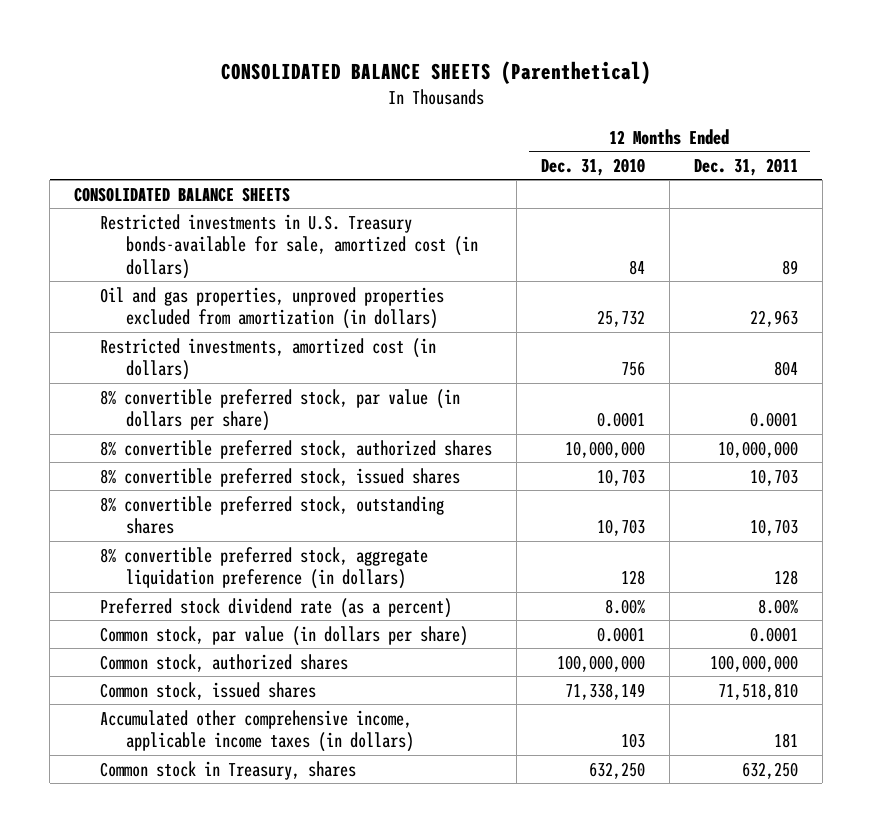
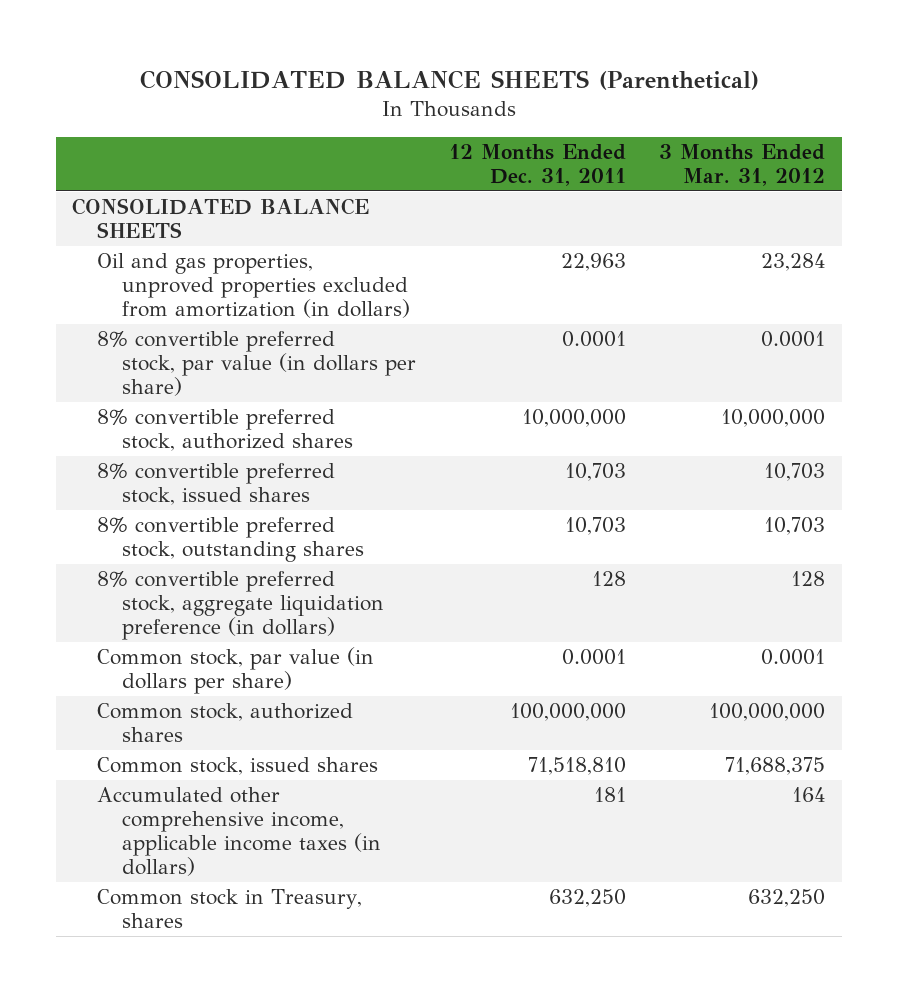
[540,157,645,176] Dec. 31, 2010 -> none
none -> [659,143,826,186] 3 Months Ended Mar. 31, 2012
[100,213,479,279] Restricted investments in U.S. Treasury bonds-available for sale, amortized cost (in dollars) -> none
[100,337,437,381] Restricted investments, amortized cost (in dollars) -> none
[100,597,453,618] Preferred stock dividend rate (as a percent) -> none

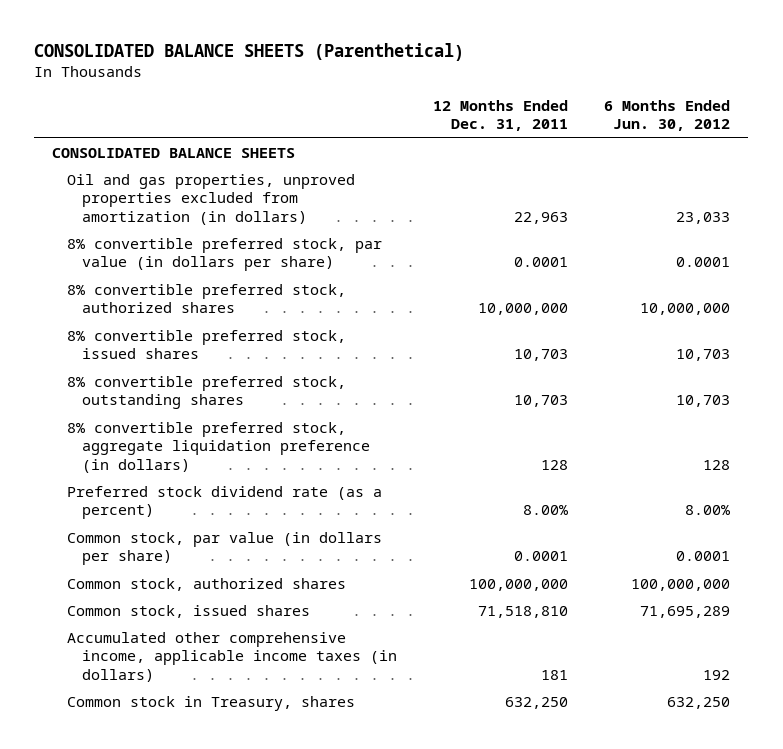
[659,143,826,186] 3 Months Ended Mar. 31, 2012 -> none
none -> [604,99,731,132] 6 Months Ended Jun. 30, 2012
none -> [67,486,383,520] Preferred stock dividend rate (as a percent)

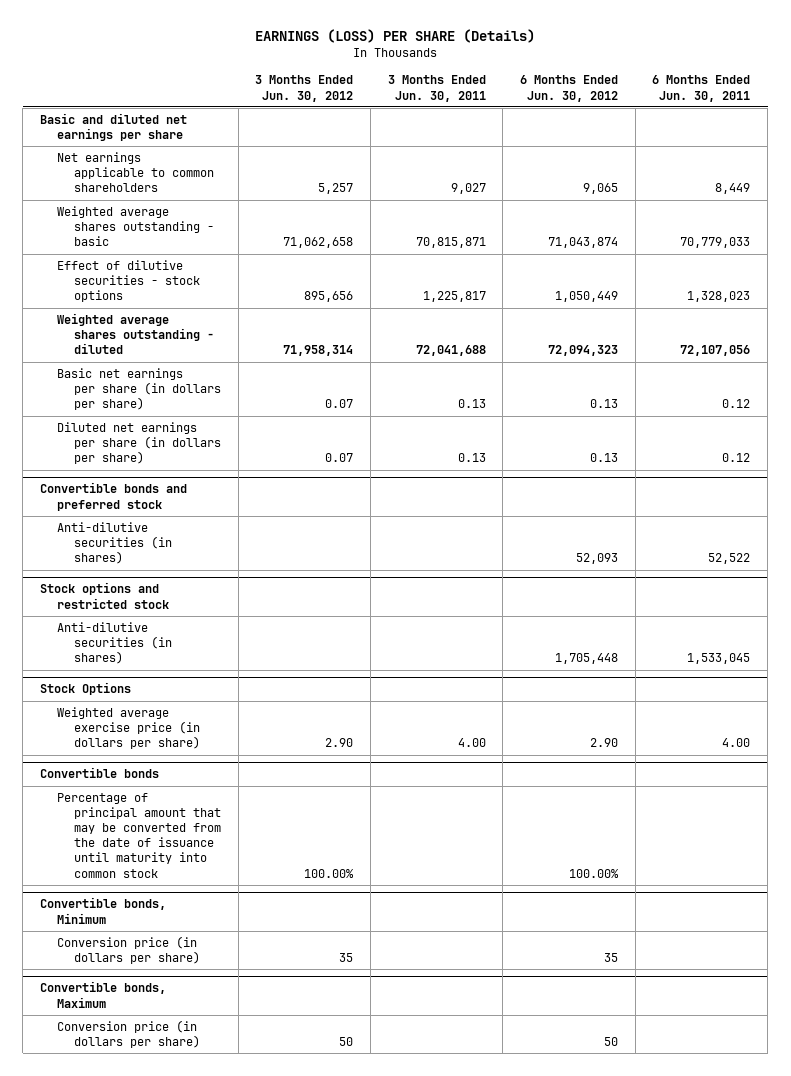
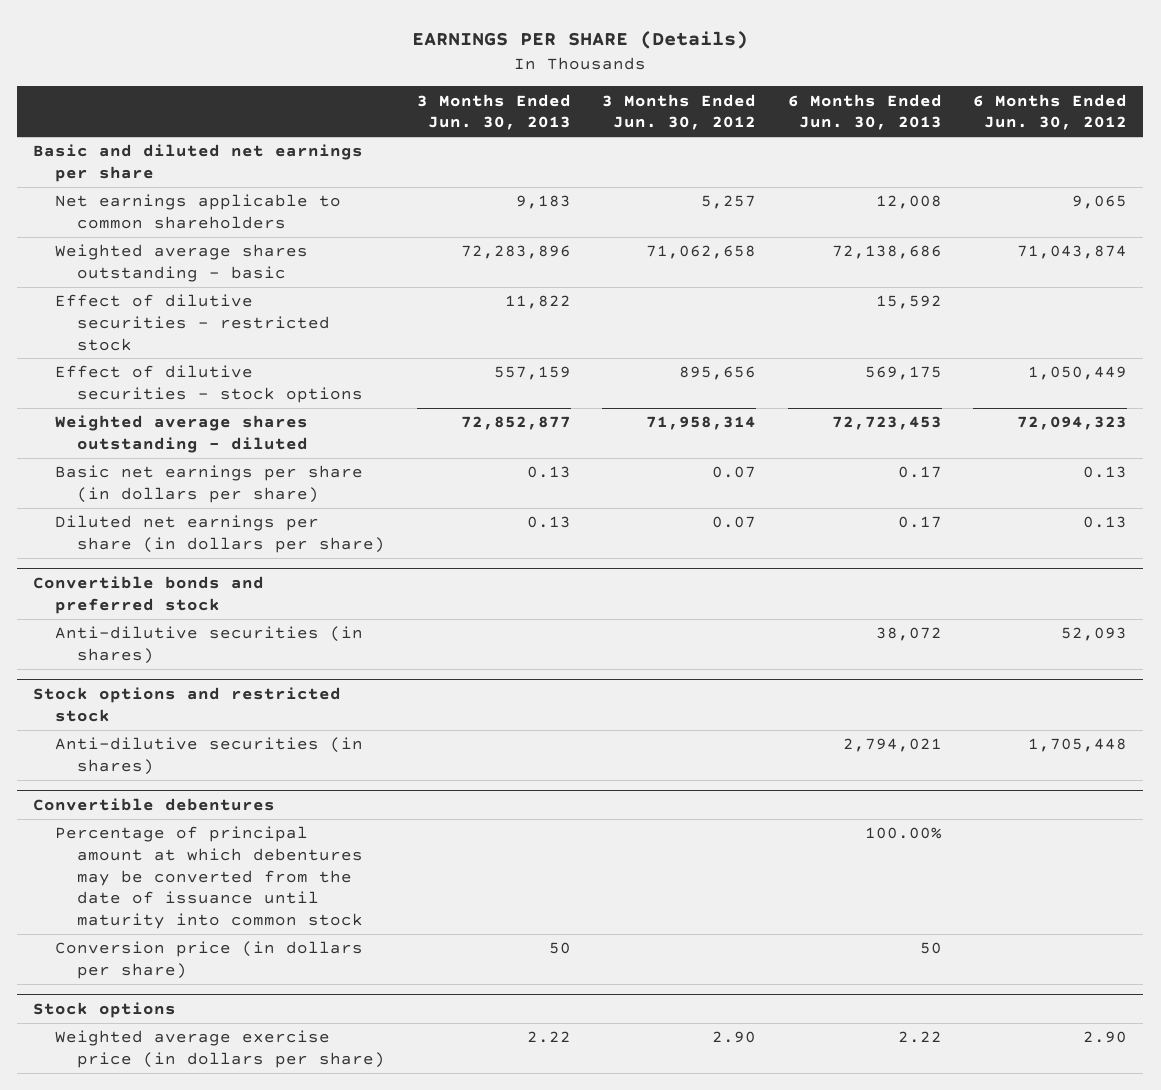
[255,29,536,44] EARNINGS (LOSS) PER SHARE (Details) -> [412,30,749,49] EARNINGS PER SHARE (Details)
[387,75,486,102] 3 Months Ended Jun. 30, 2011 -> none
[652,75,751,102] 6 Months Ended Jun. 30, 2011 -> none
none -> [416,93,571,131] 3 Months Ended Jun. 30, 2013
none -> [787,93,942,131] 6 Months Ended Jun. 30, 2013
none -> [55,294,331,351] Effect of dilutive securities - restricted stock
none -> [33,798,276,812] Convertible debentures
none -> [55,826,364,929] Percentage of principal amount at which debentures may be converted from the date of issuance until maturity into common stock
none -> [55,941,364,979] Conversion price (in dollars per share)
[40,682,132,696] Stock Options -> [33,1002,177,1019] Stock options
[40,767,160,779] Convertible bonds -> none
[56,792,221,878] Percentage of principal amount that may be converted from the date of issuance until maturity into common stock -> none
[40,897,167,924] Convertible bonds, Minimum -> none
[56,935,200,965] Conversion price (in dollars per share) -> none
[40,981,167,1008] Convertible bonds, Maximum -> none
[56,1019,200,1049] Conversion price (in dollars per share) -> none

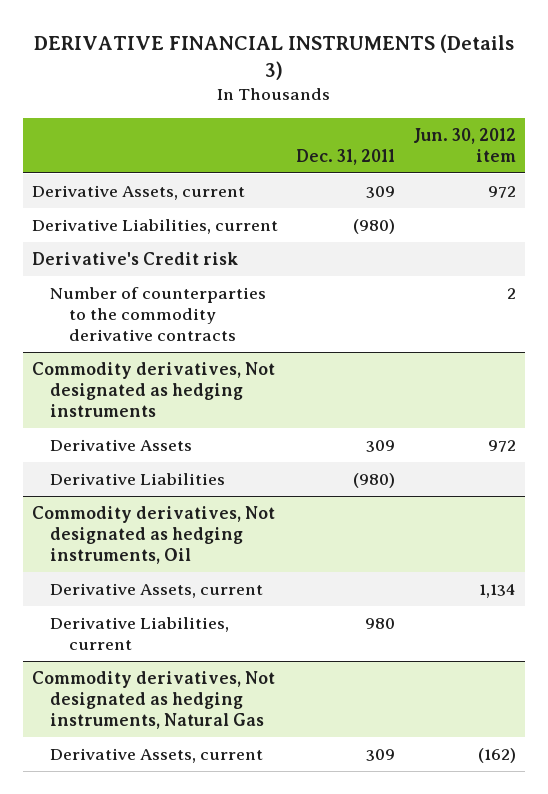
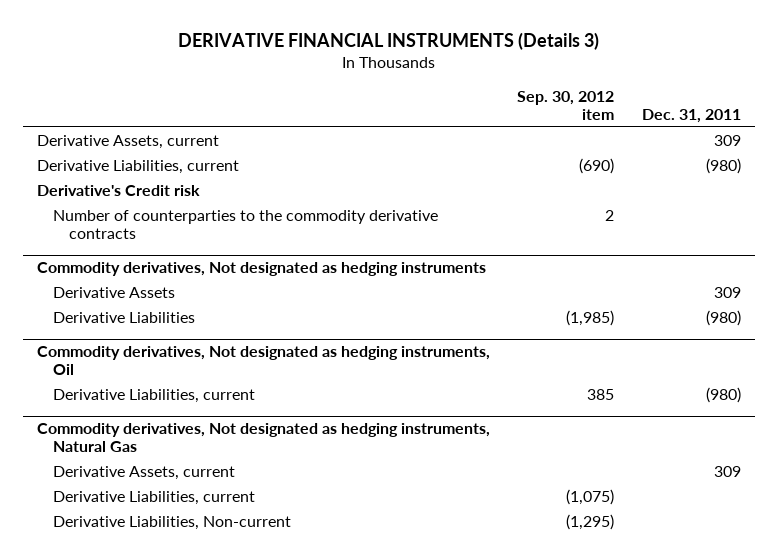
[412,127,516,162] Jun. 30, 2012 item -> none
none -> [517,90,615,120] Sep. 30, 2012 item
[50,582,264,598] Derivative Assets, current -> none
[364,617,395,629] 980 -> [705,387,741,404] (980)
none -> [52,491,255,506] Derivative Liabilities, current
none -> [52,516,291,531] Derivative Liabilities, Non-current

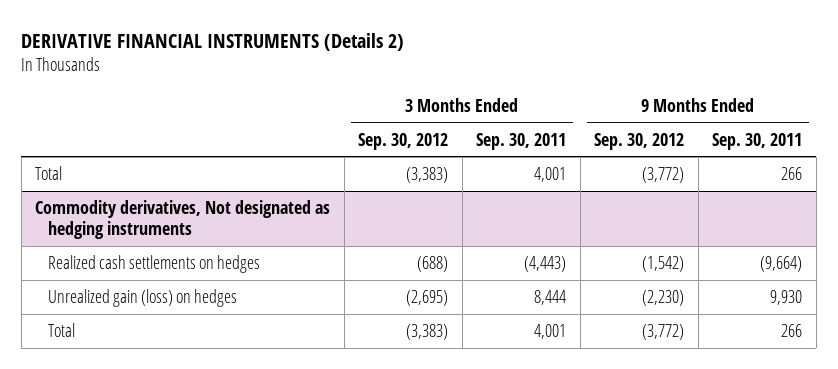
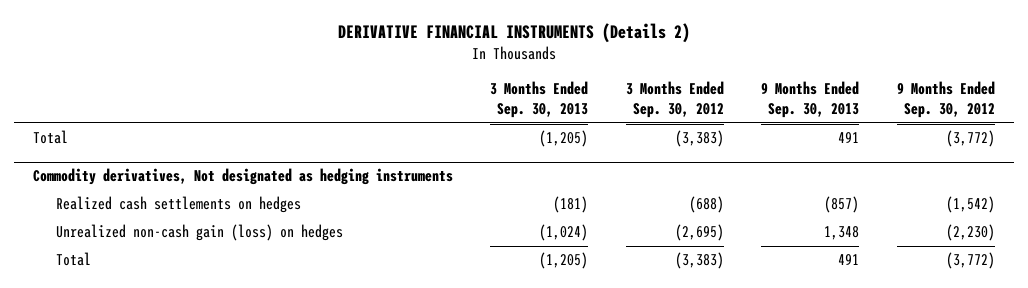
[476,132,567,150] Sep. 30, 2011 -> none
[712,132,803,150] Sep. 30, 2011 -> none
none -> [490,81,589,119] 3 Months Ended Sep. 30, 2013
none -> [761,81,860,119] 9 Months Ended Sep. 30, 2013
[48,289,238,308] Unrealized gain (loss) on hedges -> [56,224,344,242] Unrealized non-cash gain (loss) on hedges

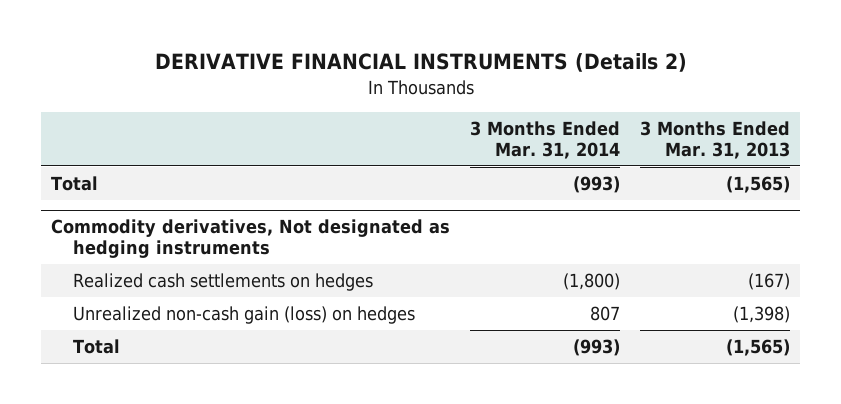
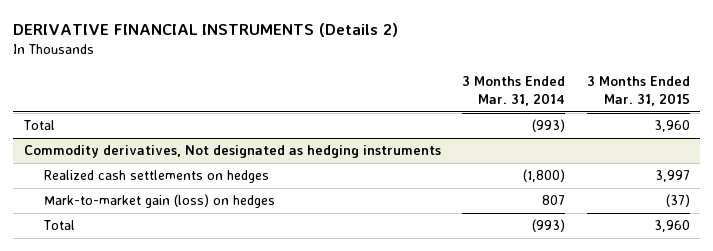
[639,120,790,159] 3 Months Ended Mar. 31, 2013 -> none
none -> [586,75,690,106] 3 Months Ended Mar. 31, 2015
[73,305,416,324] Unrealized non-cash gain (loss) on hedges -> [43,194,275,209] Mark-to-market gain (loss) on hedges

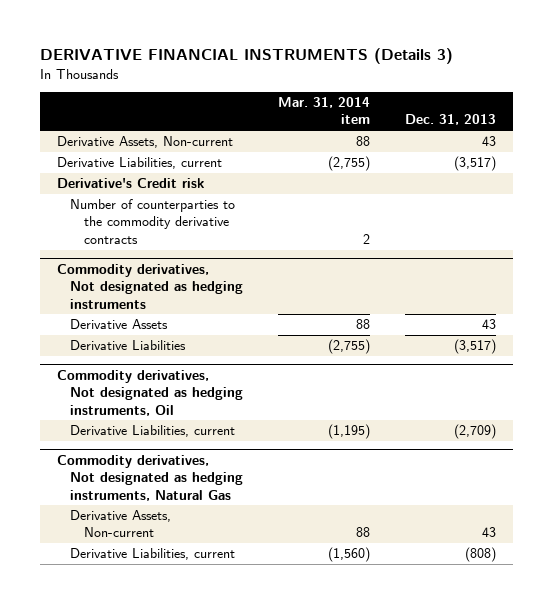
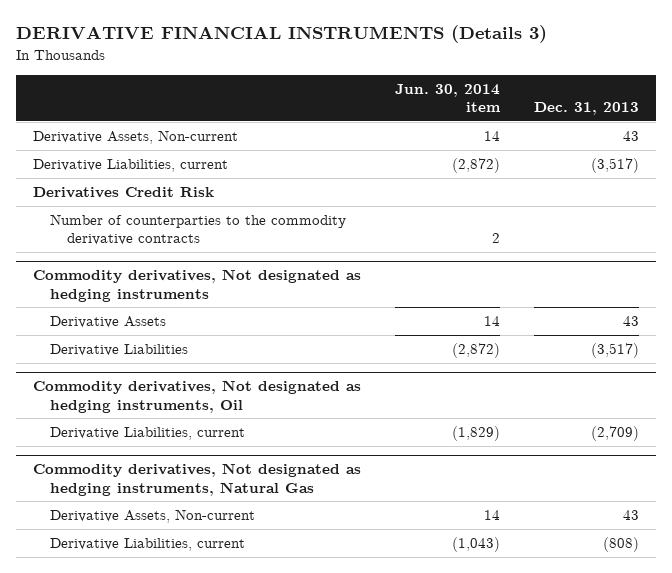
[278,97,371,125] Mar. 31, 2014 item -> none
none -> [394,83,501,113] Jun. 30, 2014 item
[57,178,205,189] Derivative's Credit risk -> [32,187,214,199] Derivatives Credit Risk

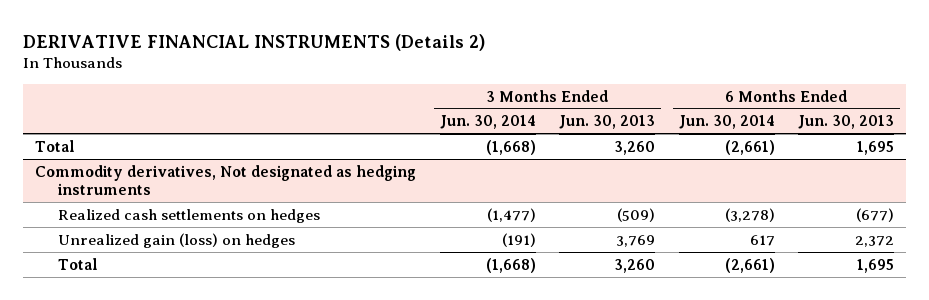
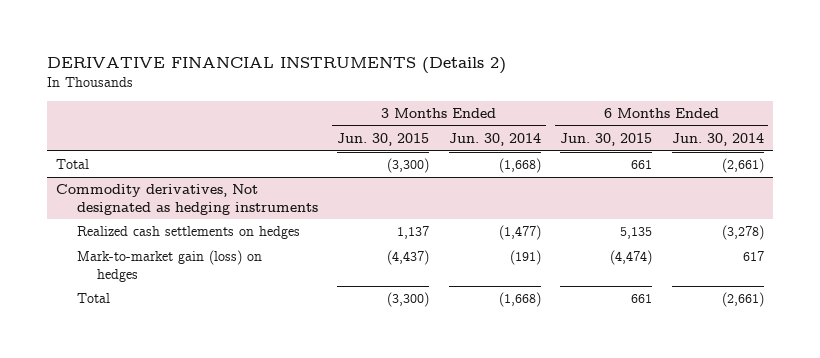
[559,115,656,130] Jun. 30, 2013 -> none
[798,115,895,130] Jun. 30, 2013 -> none
none -> [337,133,430,147] Jun. 30, 2015
none -> [560,133,653,147] Jun. 30, 2015
[58,232,296,248] Unrealized gain (loss) on hedges -> [76,250,262,282] Mark-to-market gain (loss) on hedges

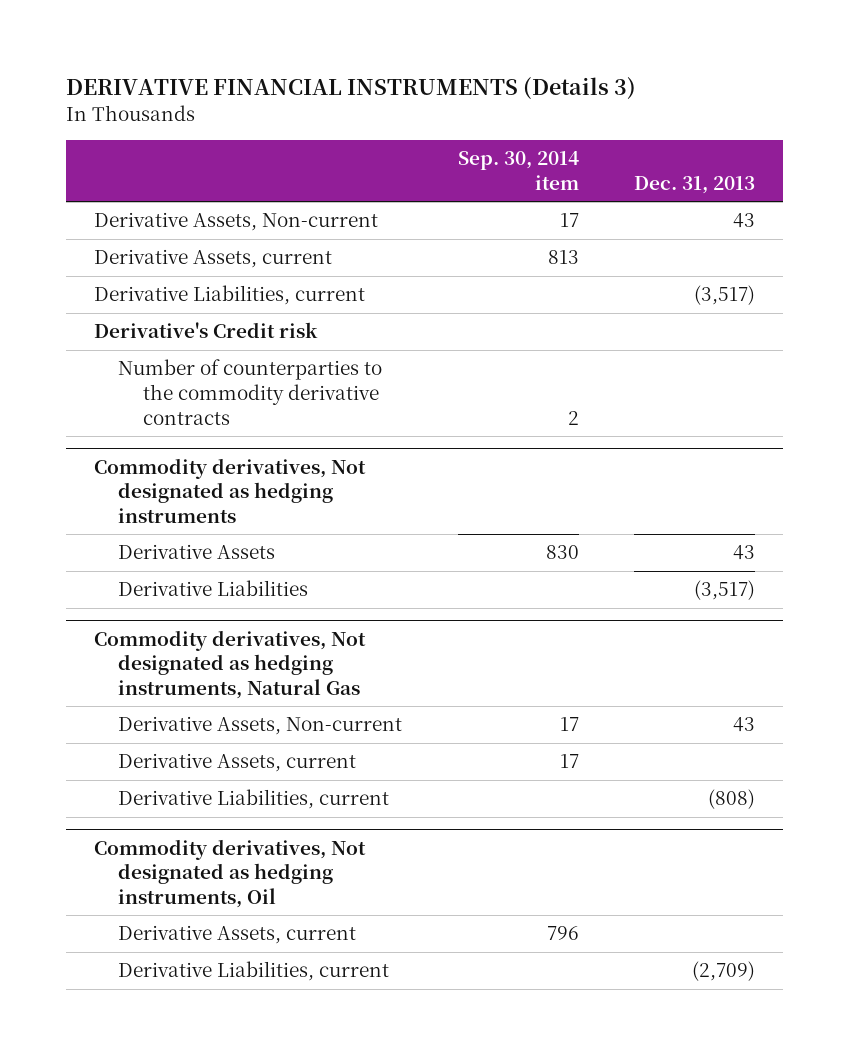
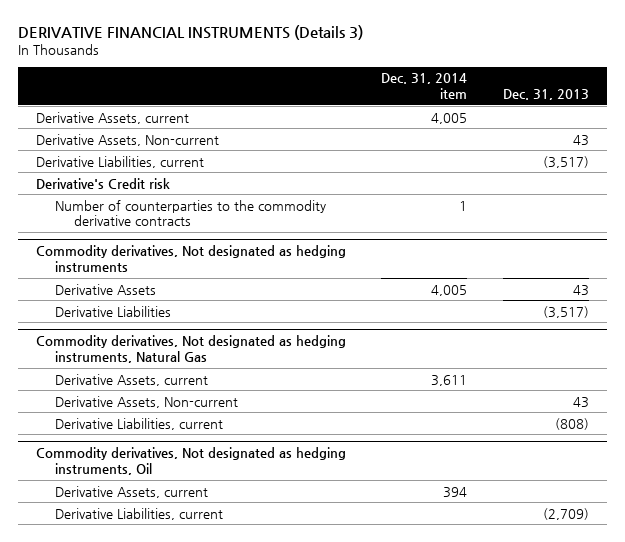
[457,151,579,190] Sep. 30, 2014 item -> none
none -> [381,73,468,99] Dec. 31, 2014 item
[93,212,378,232] Derivative Assets, Non-current -> [35,133,219,146] Derivative Assets, Non-current
[118,716,403,736] Derivative Assets, Non-current -> [55,395,239,408] Derivative Assets, Non-current

